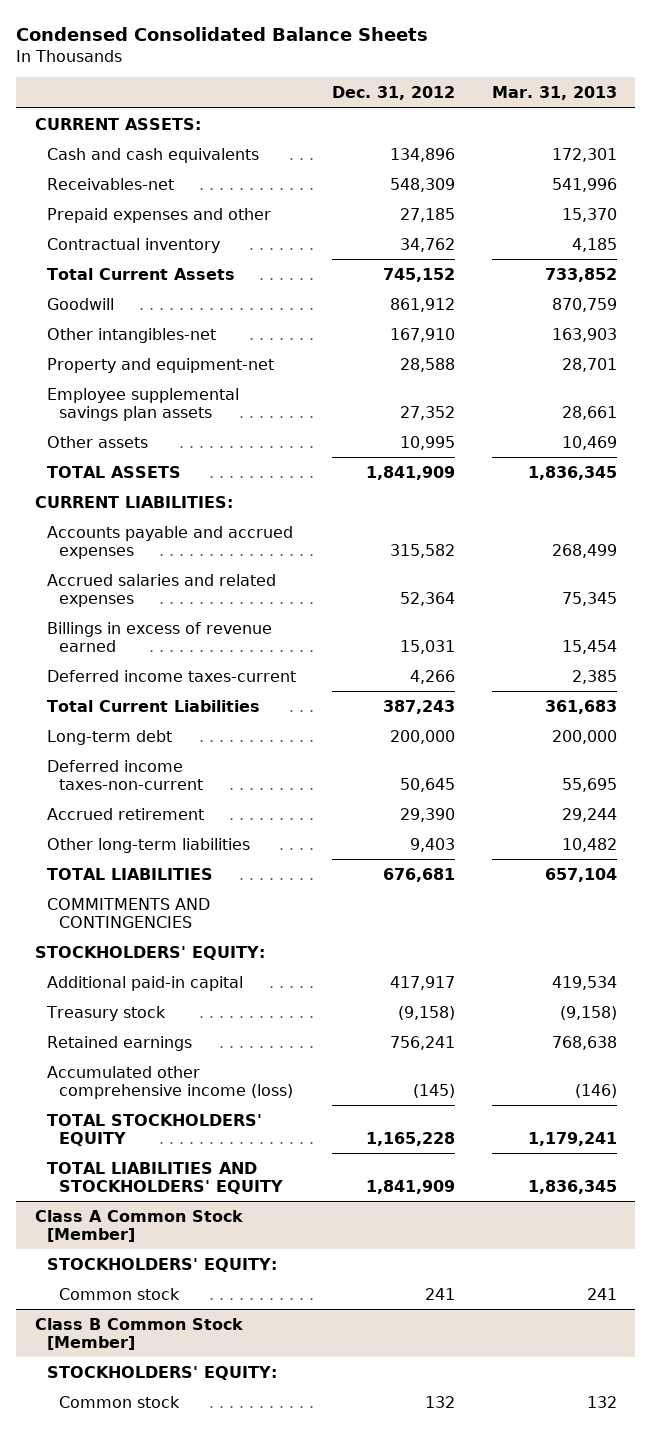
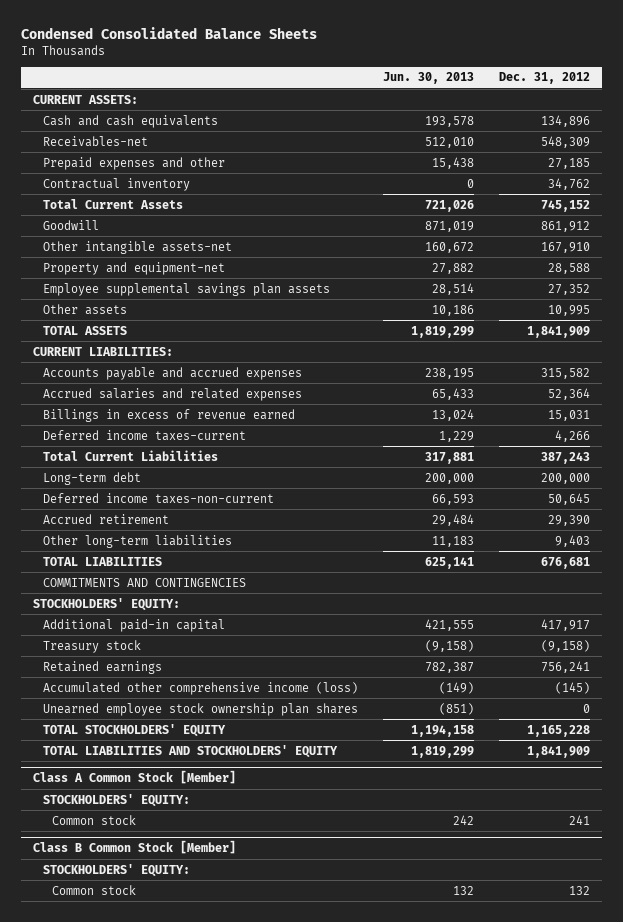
[492,86,618,101] Mar. 31, 2013 -> none
none -> [382,72,474,85] Jun. 30, 2013
[46,327,216,343] Other intangibles-net -> [42,240,232,254] Other intangible assets-net
none -> [42,702,358,716] Unearned employee stock ownership plan shares

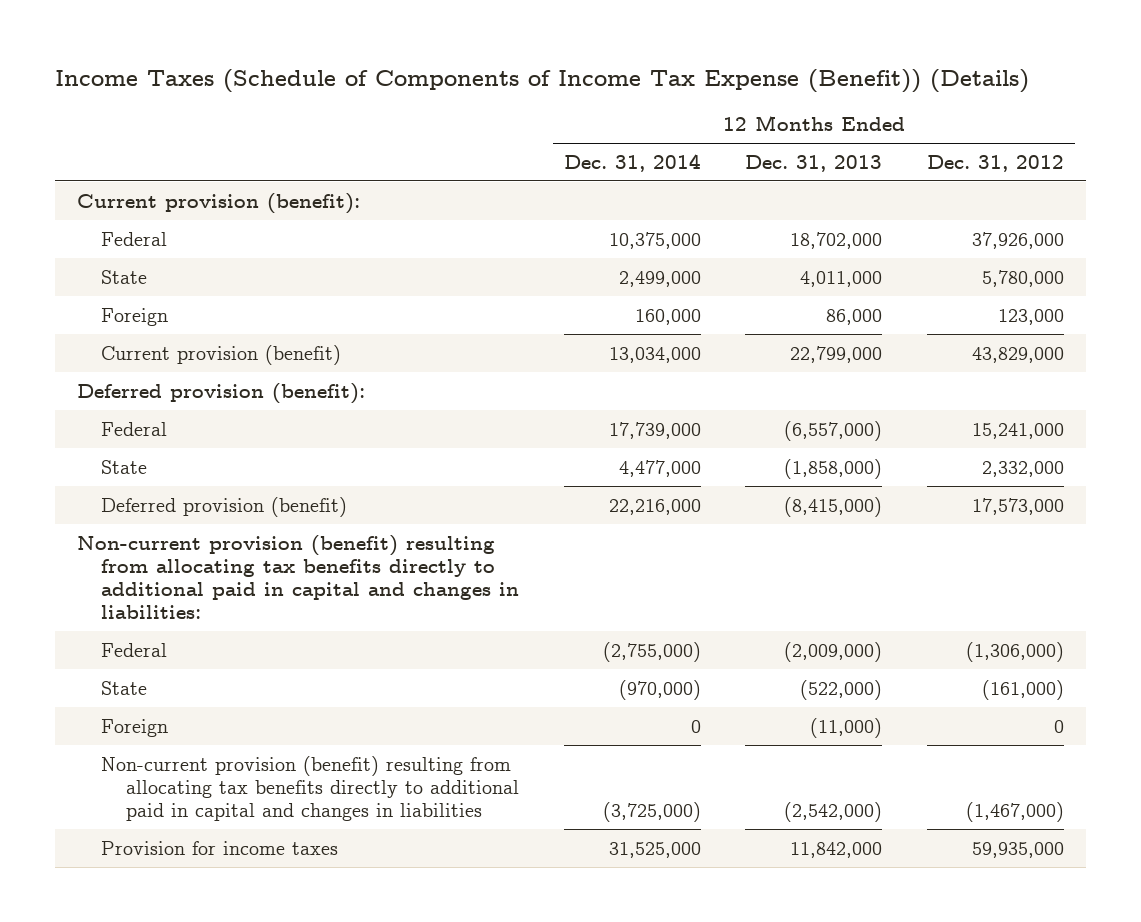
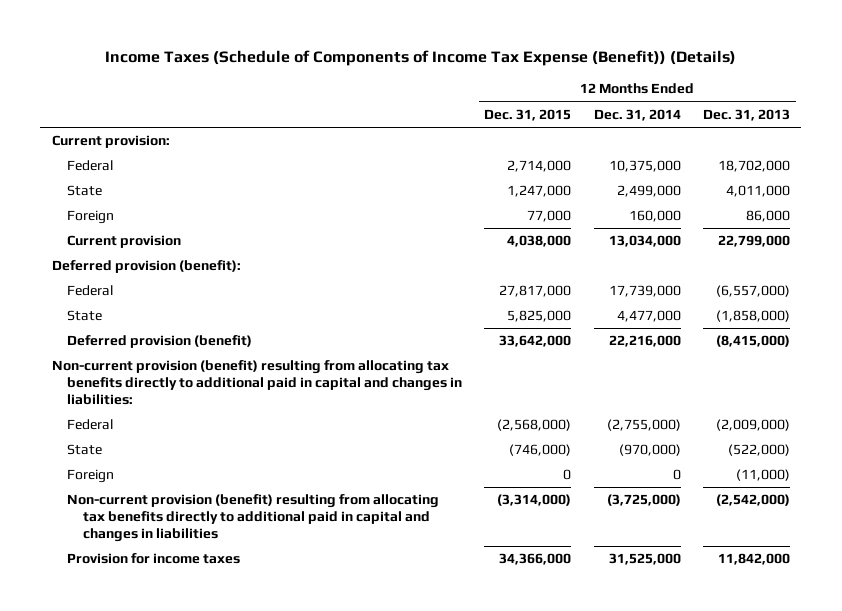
[926,155,1064,173] Dec. 31, 2012 -> none
none -> [484,108,572,121] Dec. 31, 2015
[77,192,361,214] Current provision (benefit): -> [51,135,170,149] Current provision:
[101,344,342,365] Current provision (benefit) -> [67,235,182,249] Current provision

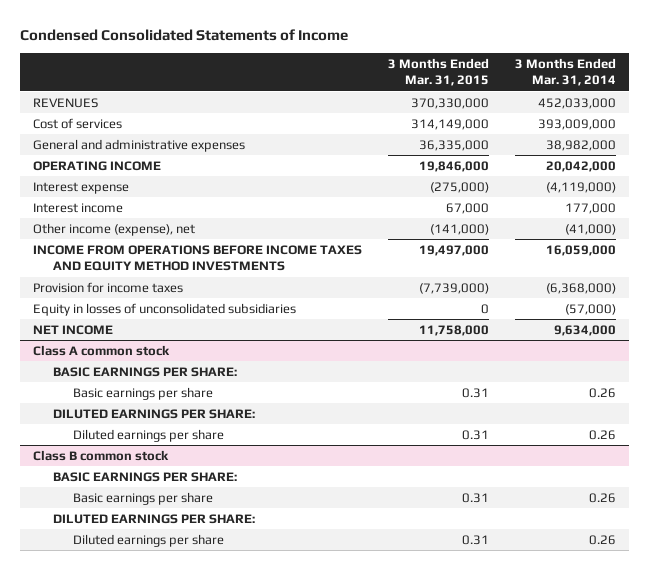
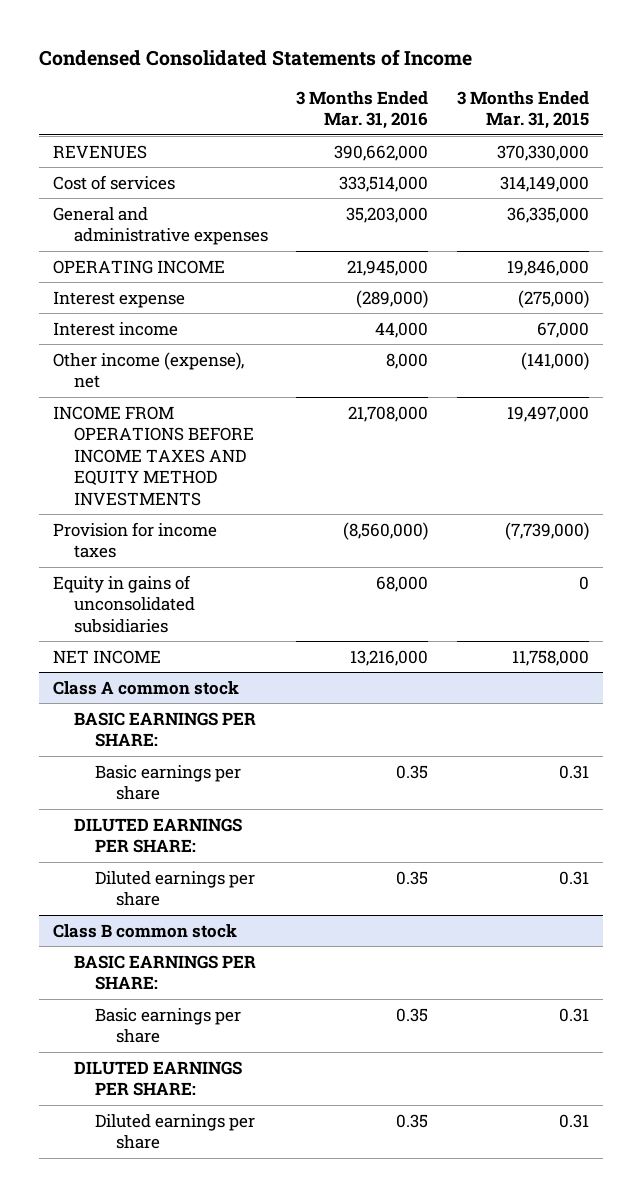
[515,57,617,87] 3 Months Ended Mar. 31, 2014 -> none
none -> [296,90,429,130] 3 Months Ended Mar. 31, 2016
[33,302,297,316] Equity in losses of unconsolidated subsidiaries -> [53,574,196,633] Equity in gains of unconsolidated subsidiaries

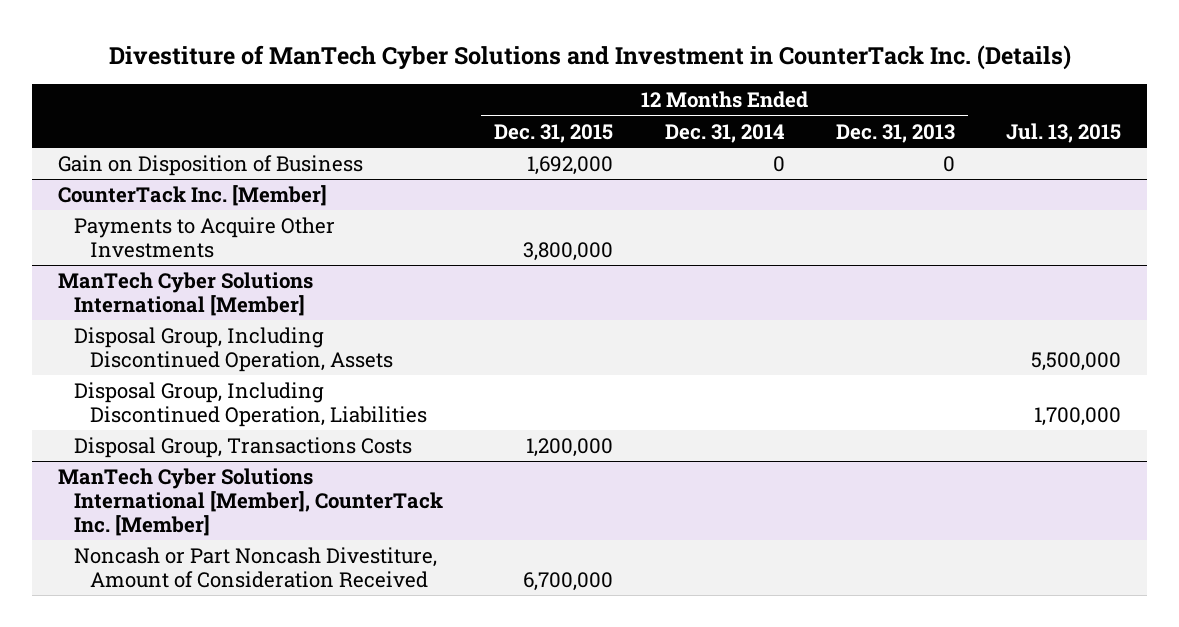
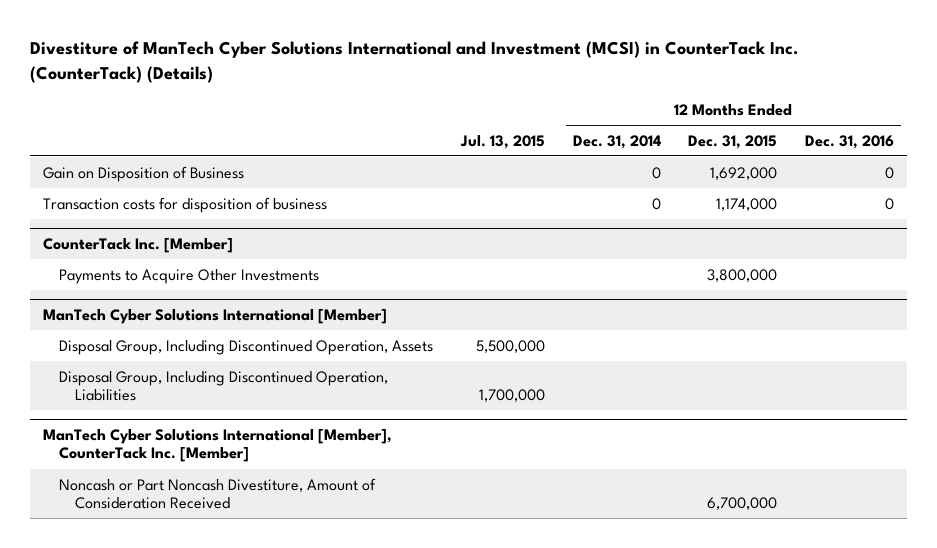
[108,44,1071,70] Divestiture of ManTech Cyber Solutions and Investment in CounterTack Inc. (Details) -> [29,41,798,83] Divestiture of ManTech Cyber Solutions International and Investment (MCSI) in CounterTack Inc. (CounterTack) (Details)
[835,123,955,143] Dec. 31, 2013 -> none
none -> [804,134,894,149] Dec. 31, 2016
none -> [43,196,328,213] Transaction costs for disposition of business
[73,437,412,459] Disposal Group, Transactions Costs -> none

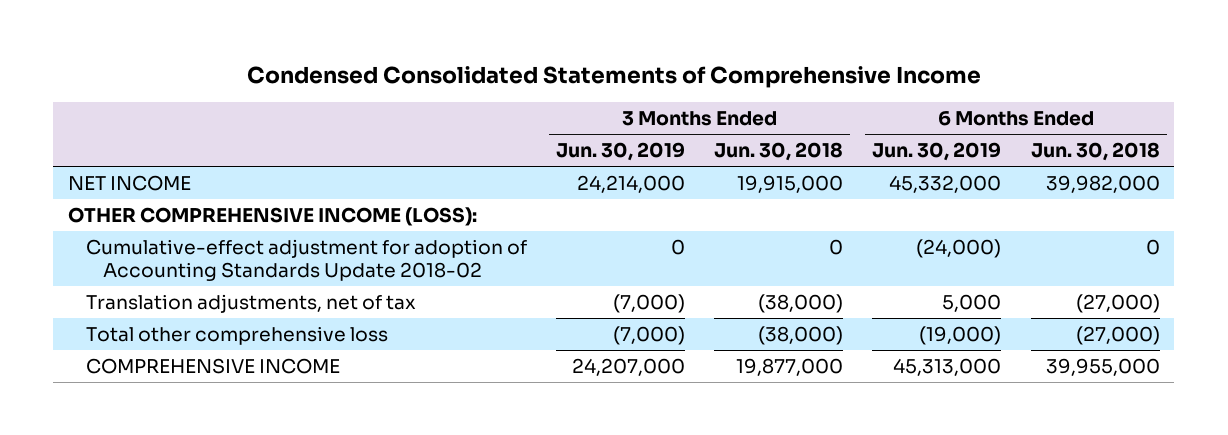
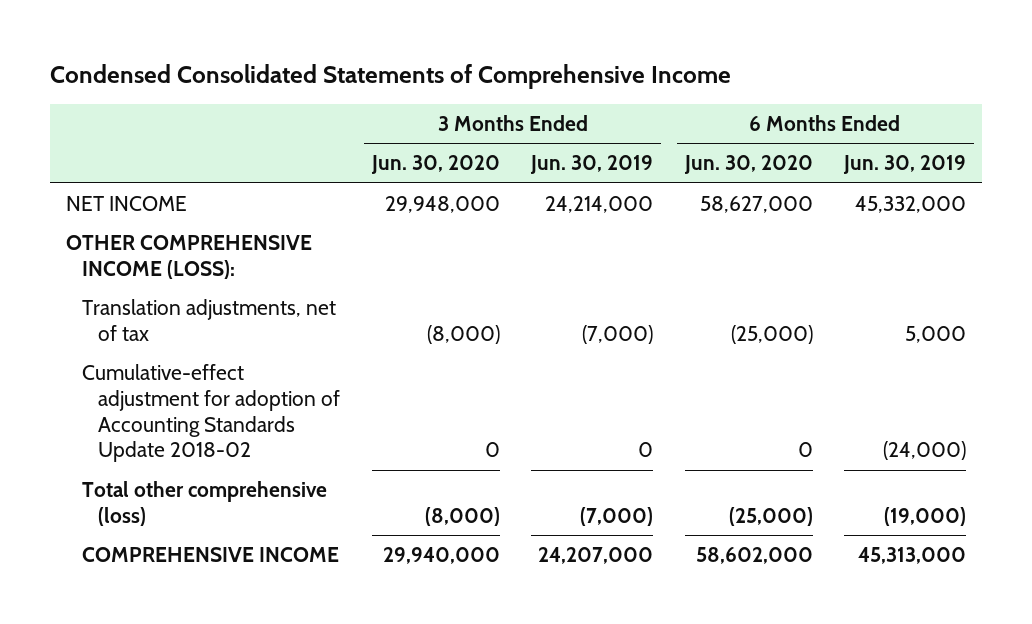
[714,142,844,162] Jun. 30, 2018 -> none
[1030,142,1160,162] Jun. 30, 2018 -> none
none -> [370,155,500,175] Jun. 30, 2020
none -> [683,155,813,175] Jun. 30, 2020
[85,238,527,281] Cumulative-effect adjustment for adoption of Accounting Standards Update 2018-02 -> [81,364,341,463] Cumulative-effect adjustment for adoption of Accounting Standards Update 2018-02
[85,325,388,345] Total other comprehensive loss -> [81,481,327,526] Total other comprehensive (loss)

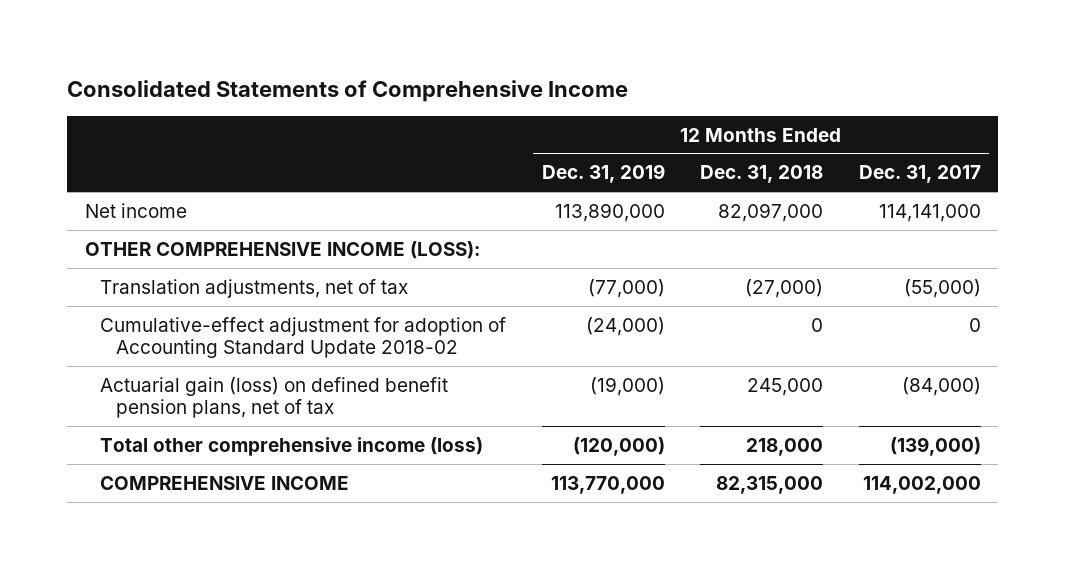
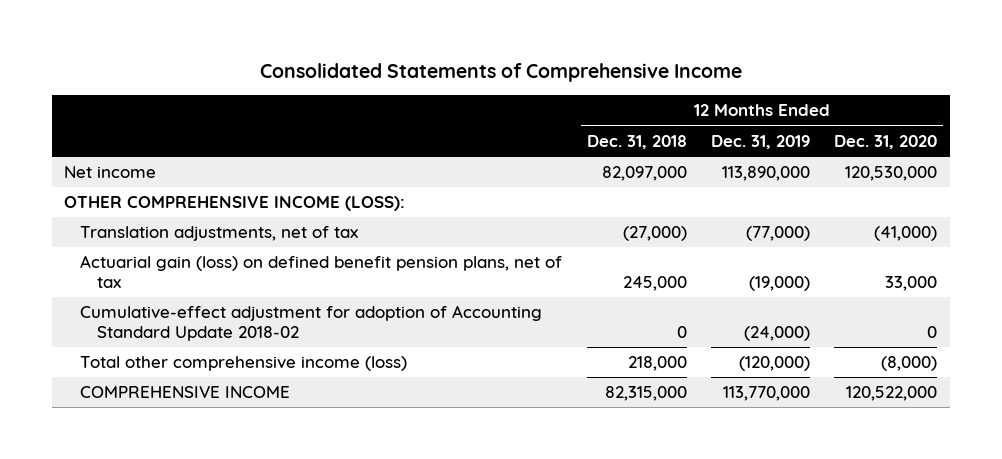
[858,165,981,184] Dec. 31, 2017 -> none
none -> [834,134,938,149] Dec. 31, 2020
[100,316,507,359] Cumulative-effect adjustment for adoption of Accounting Standard Update 2018-02 -> [80,305,543,342] Cumulative-effect adjustment for adoption of Accounting Standard Update 2018-02

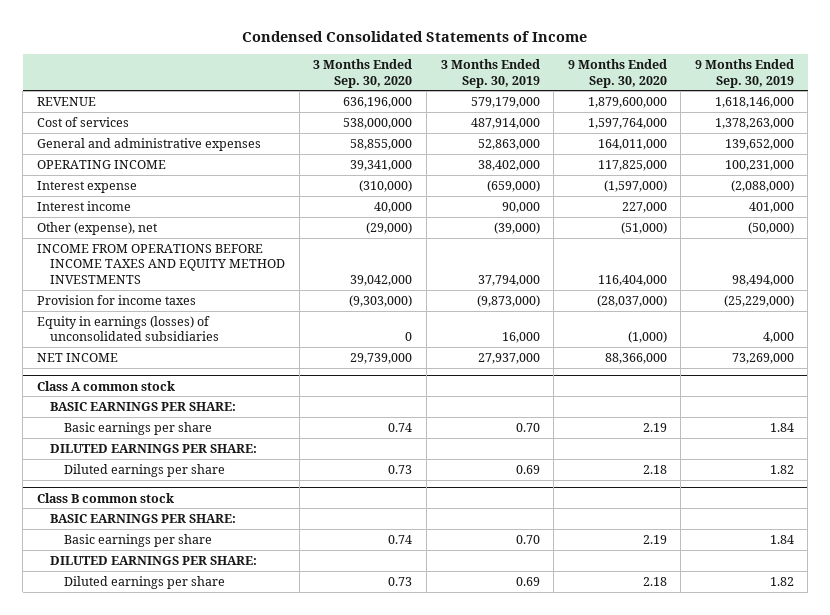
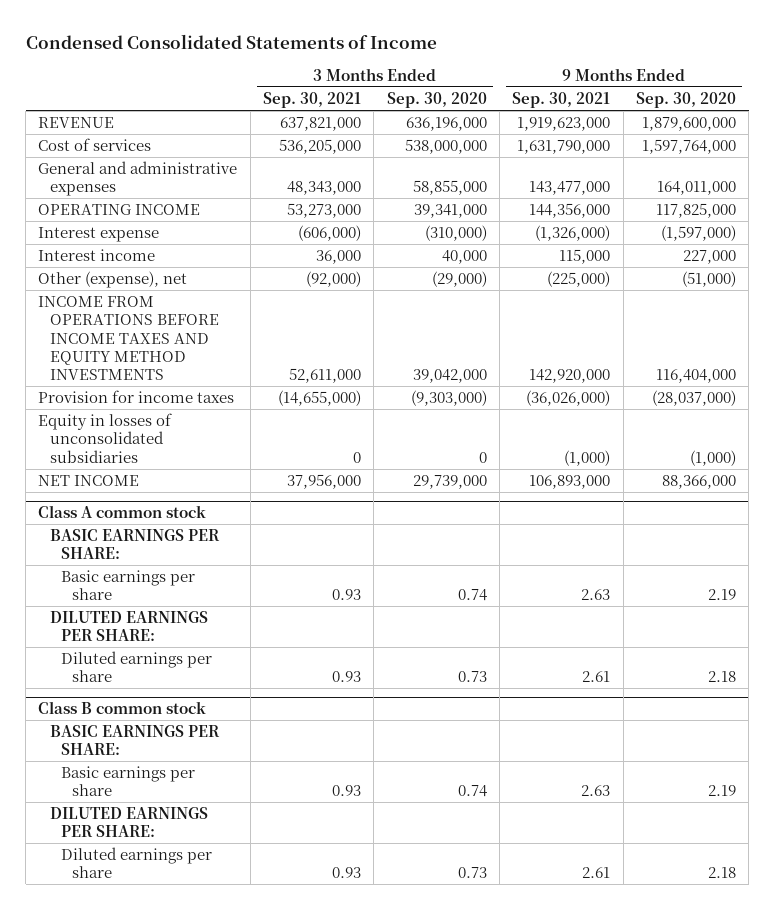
[440,59,540,88] 3 Months Ended Sep. 30, 2019 -> none
[694,59,794,88] 9 Months Ended Sep. 30, 2019 -> none
none -> [263,91,362,108] Sep. 30, 2021
none -> [512,91,611,108] Sep. 30, 2021
[36,315,220,342] Equity in earnings (losses) of unconsolidated subsidiaries -> [38,413,173,463] Equity in losses of unconsolidated subsidiaries

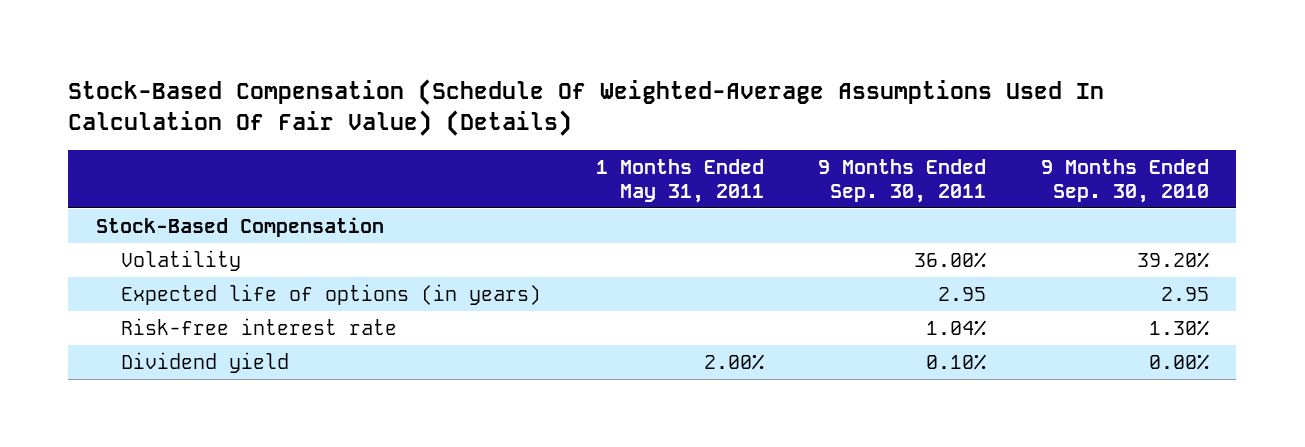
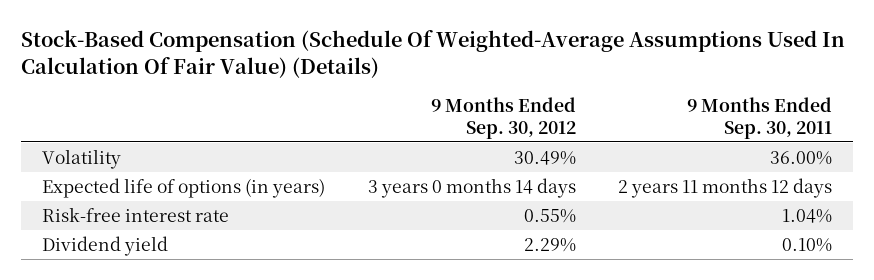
[595,159,764,203] 1 Months Ended May 31, 2011 -> none
[1040,159,1209,203] 9 Months Ended Sep. 30, 2010 -> none
none -> [430,97,576,139] 9 Months Ended Sep. 30, 2012
[95,216,384,237] Stock-Based Compensation -> none
[938,286,987,301] 2.95 -> [618,177,833,198] 2 years 11 months 12 days

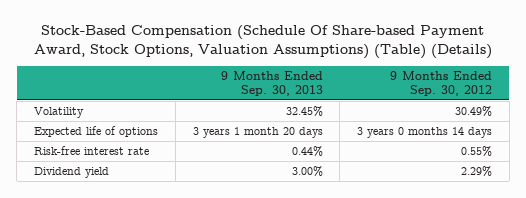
[20,30,845,79] Stock-Based Compensation (Schedule Of Weighted-Average Assumptions Used In Calculation Of Fair Value) (Details) -> [34,25,493,59] Stock-Based Compensation (Schedule Of Share-based Payment Award, Stock Options, Valuation Assumptions) (Table) (Details)
[687,97,833,139] 9 Months Ended Sep. 30, 2011 -> none
none -> [220,70,323,96] 9 Months Ended Sep. 30, 2013
[41,177,325,198] Expected life of options (in years) -> [33,126,158,138] Expected life of options

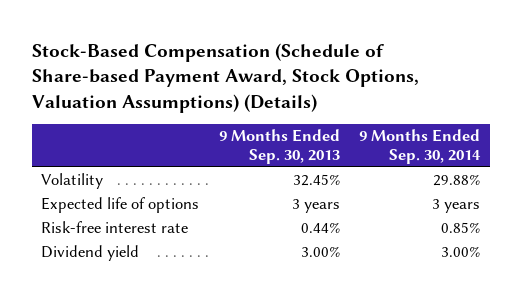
[34,25,493,59] Stock-Based Compensation (Schedule Of Share-based Payment Award, Stock Options, Valuation Assumptions) (Table) (Details) -> [31,43,419,113] Stock-Based Compensation (Schedule of Share-based Payment Award, Stock Options, Valuation Assumptions) (Details)
[390,70,493,96] 9 Months Ended Sep. 30, 2012 -> none
none -> [358,129,481,165] 9 Months Ended Sep. 30, 2014
[192,127,323,139] 3 years 1 month 20 days -> [291,199,340,214] 3 years

